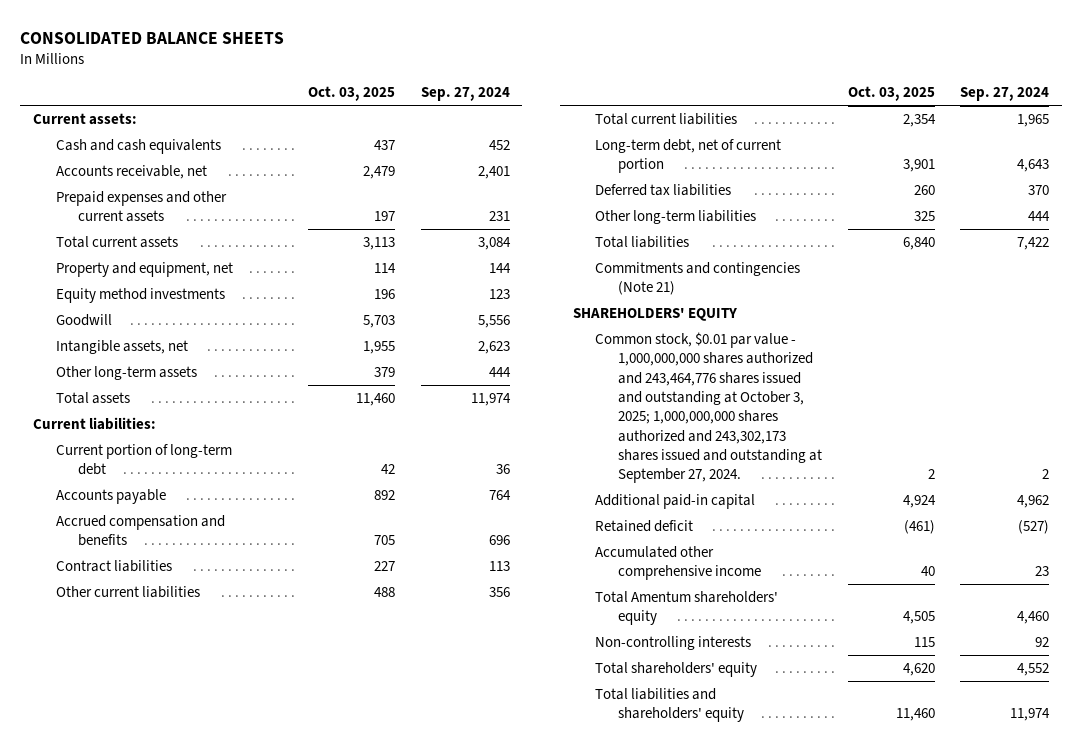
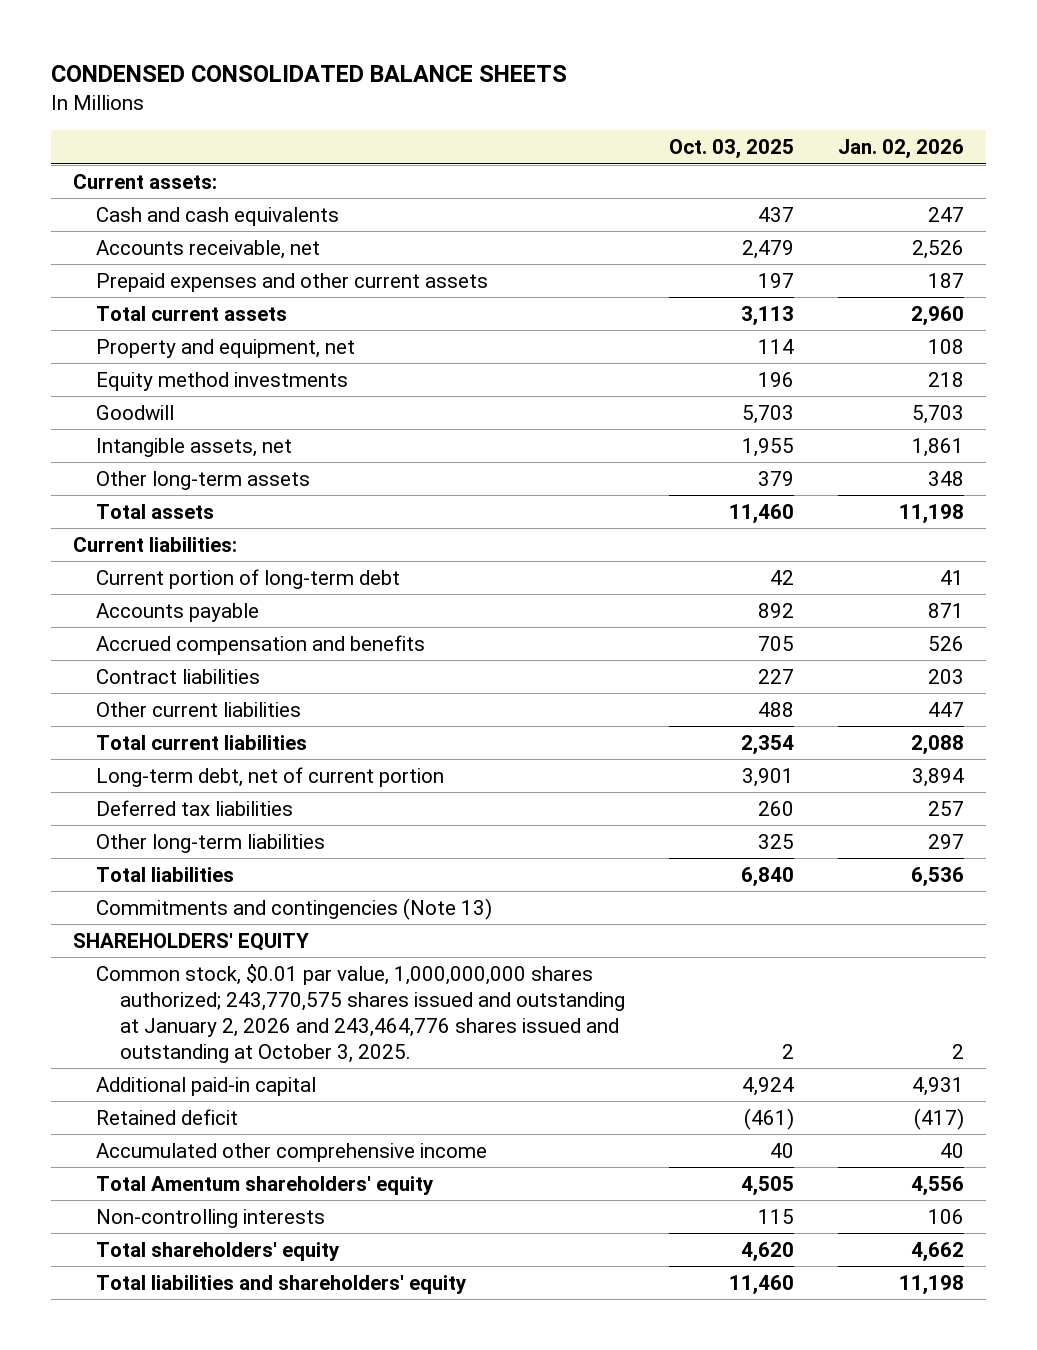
[20,31,285,44] CONSOLIDATED BALANCE SHEETS -> [50,65,567,83] CONDENSED CONSOLIDATED BALANCE SHEETS
[420,86,510,101] Sep. 27, 2024 -> none
none -> [837,139,964,160] Jan. 02, 2026
[595,262,801,296] Commitments and contingencies (Note 21) -> [96,897,493,920] Commitments and contingencies (Note 13)
[595,332,823,484] Common stock, $0.01 par value - 1,000,000,000 shares authorized and 243,464,776 shares issued and outstanding at October 3, 2025; 1,000,000,000 shares authorized and 243,302,173 shares issued and outstanding at September 27, 2024. -> [96,963,625,1063] Common stock, $0.01 par value, 1,000,000,000 shares authorized; 243,770,575 shares issued and outstanding at January 2, 2026 and 243,464,776 shares issued and outstanding at October 3, 2025.

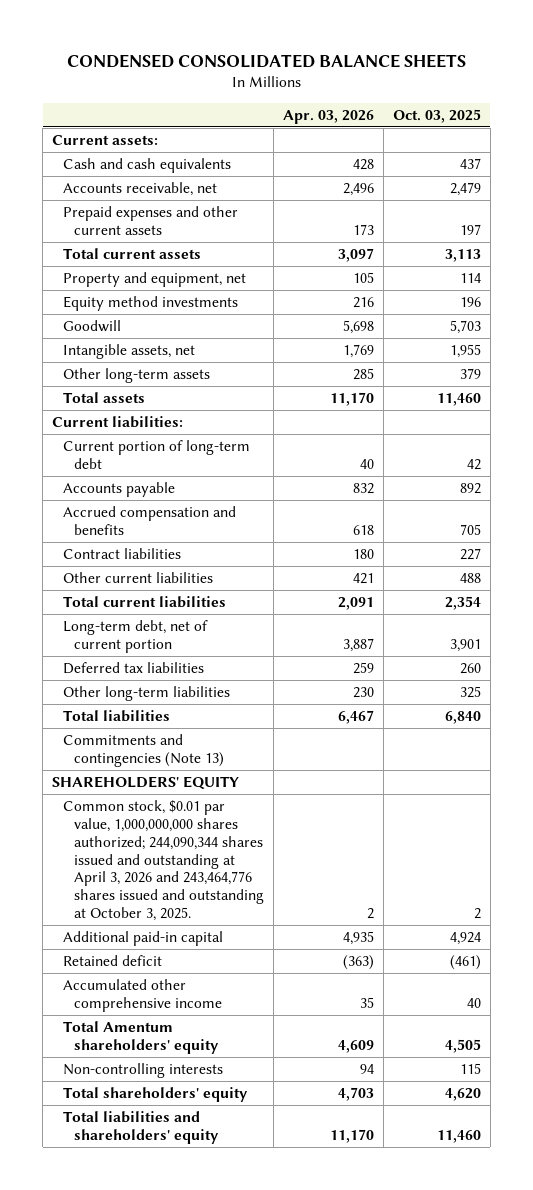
[837,139,964,160] Jan. 02, 2026 -> none
none -> [283,109,375,124] Apr. 03, 2026
[96,963,625,1063] Common stock, $0.01 par value, 1,000,000,000 shares authorized; 243,770,575 shares issued and outstanding at January 2, 2026 and 243,464,776 shares issued and outstanding at October 3, 2025. -> [63,800,265,922] Common stock, $0.01 par value, 1,000,000,000 shares authorized; 244,090,344 shares issued and outstanding at April 3, 2026 and 243,464,776 shares issued and outstanding at October 3, 2025.

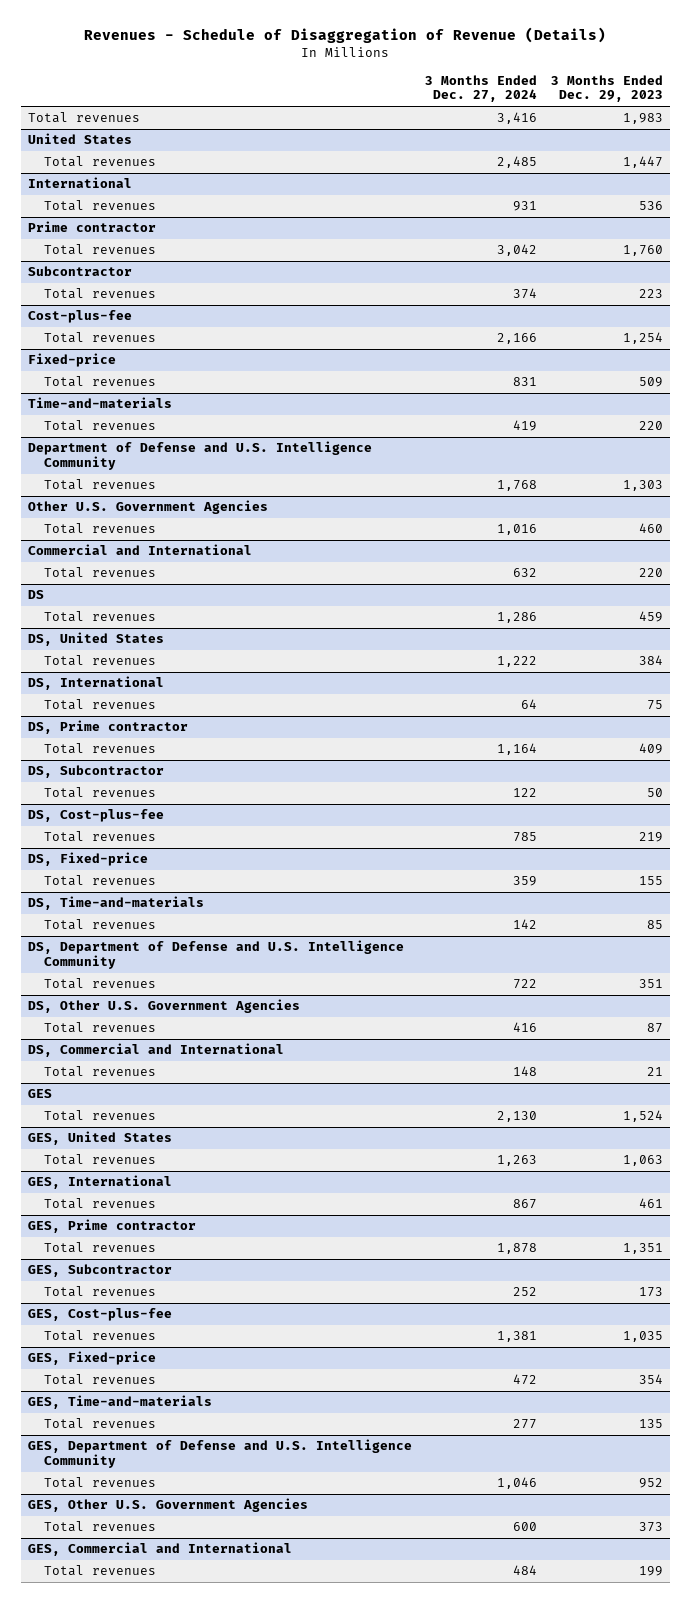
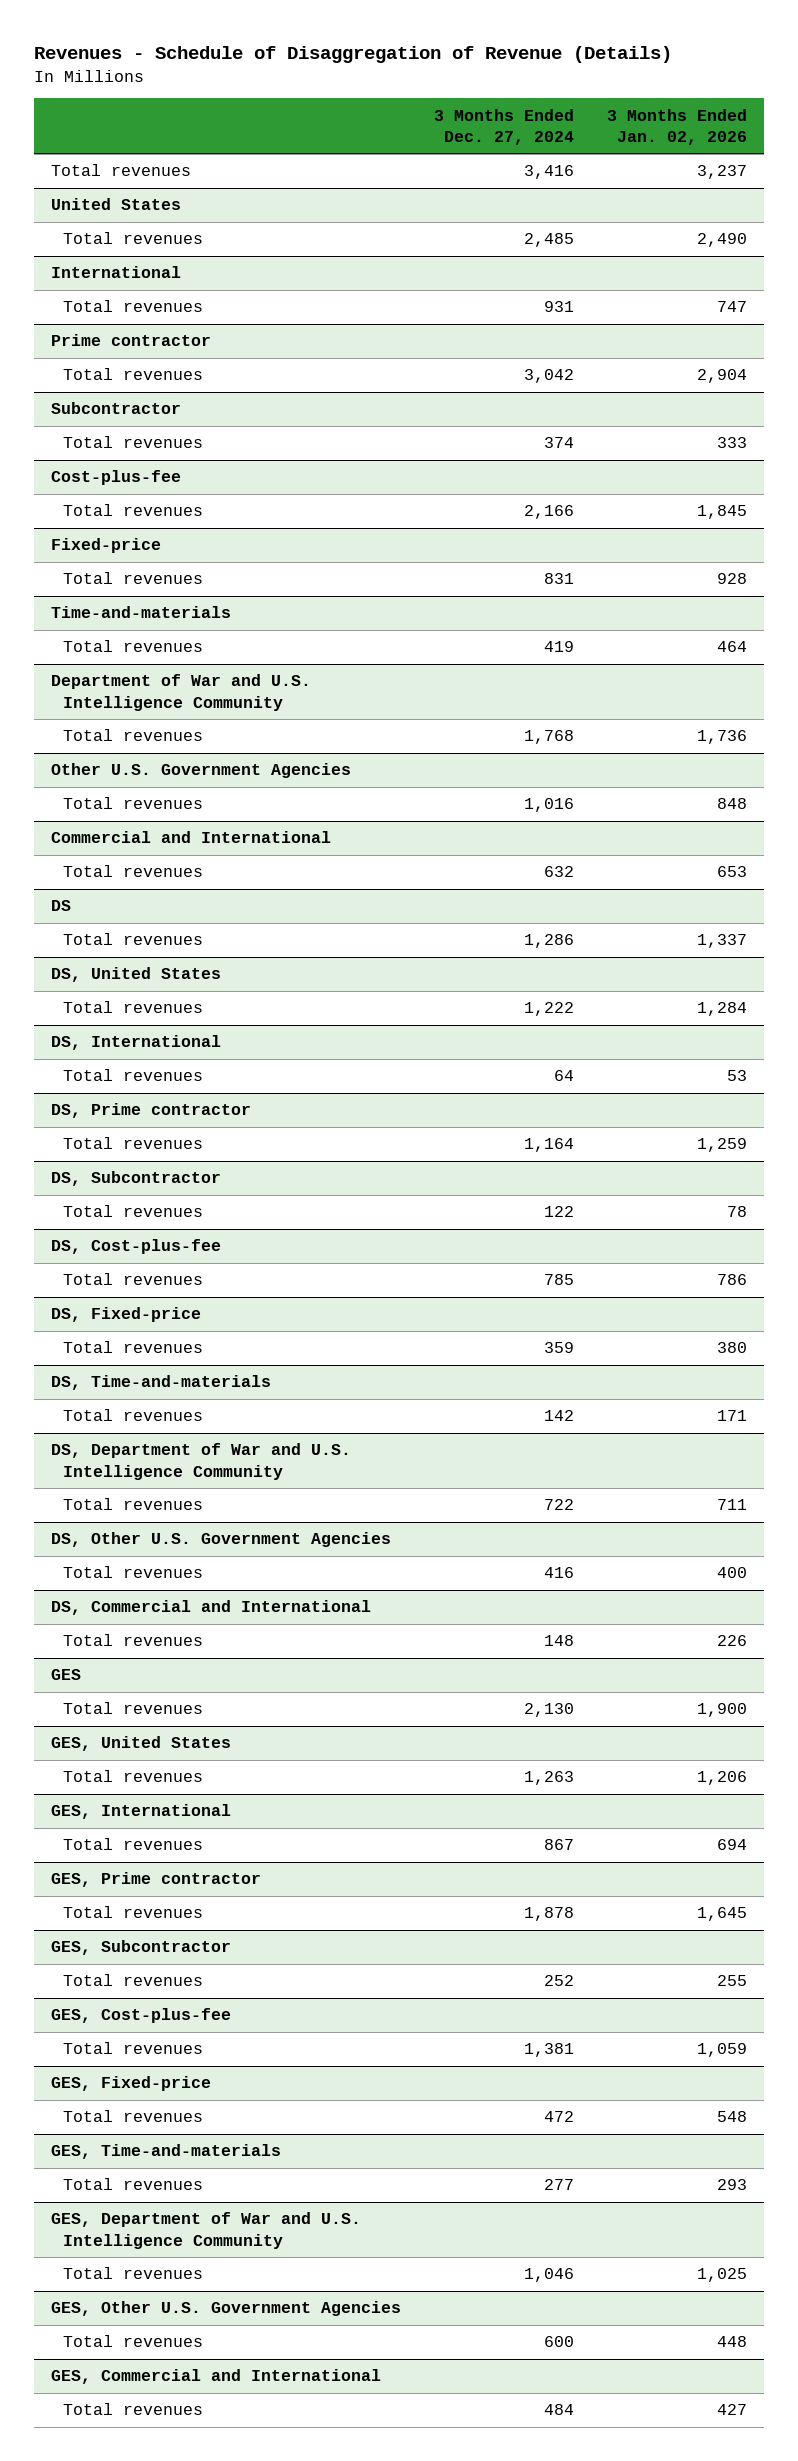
[550,74,663,103] 3 Months Ended Dec. 29, 2023 -> none
none -> [607,108,748,145] 3 Months Ended Jan. 02, 2026
[27,441,372,471] Department of Defense and U.S. Intelligence Community -> [50,674,311,711] Department of War and U.S. Intelligence Community
[27,940,404,970] DS, Department of Defense and U.S. Intelligence Community -> [50,1443,351,1480] DS, Department of War and U.S. Intelligence Community
[27,1439,412,1469] GES, Department of Defense and U.S. Intelligence Community -> [50,2212,361,2249] GES, Department of War and U.S. Intelligence Community

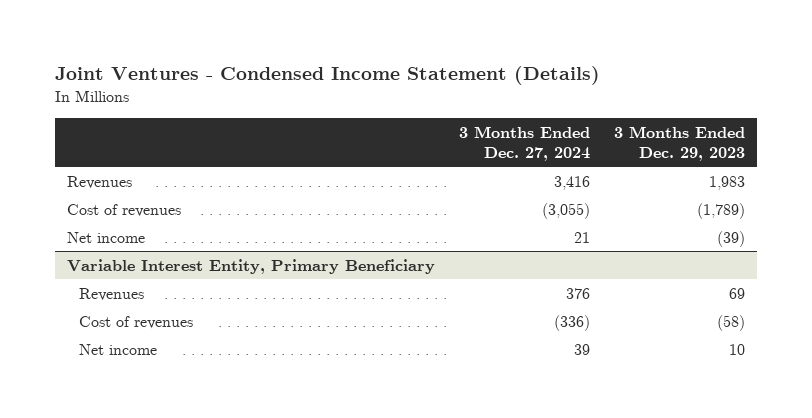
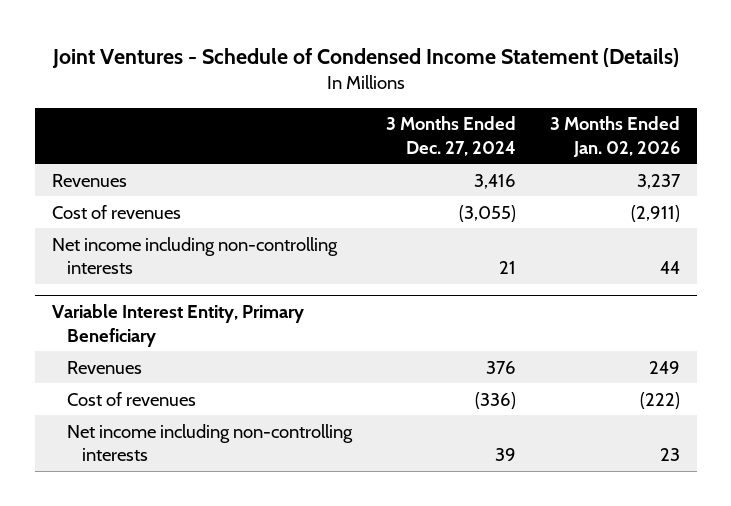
[55,66,601,86] Joint Ventures - Condensed Income Statement (Details) -> [51,47,679,68] Joint Ventures - Schedule of Condensed Income Statement (Details)
[613,126,745,161] 3 Months Ended Dec. 29, 2023 -> none
none -> [549,116,680,157] 3 Months Ended Jan. 02, 2026
[67,231,146,243] Net income -> [51,236,338,274] Net income including non-controlling interests
[78,343,157,355] Net income -> [66,423,353,461] Net income including non-controlling interests

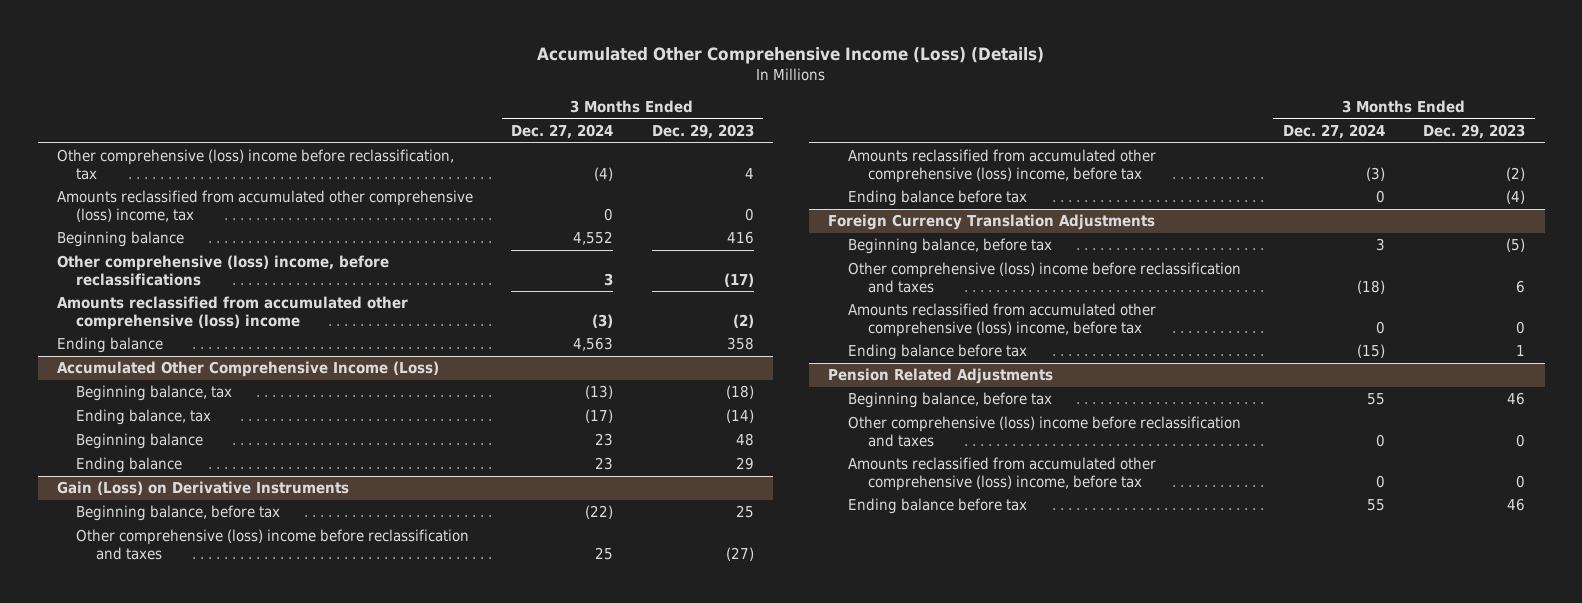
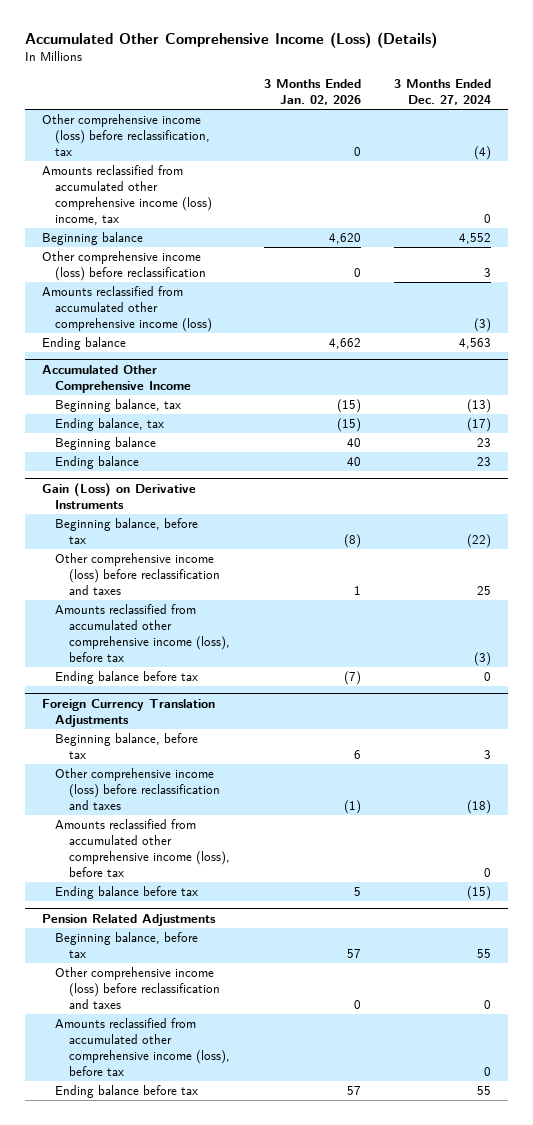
[651,123,754,139] Dec. 29, 2023 -> none
none -> [263,79,361,105] 3 Months Ended Jan. 02, 2026
[56,149,454,180] Other comprehensive (loss) income before reclassification, tax -> [41,113,211,156] Other comprehensive income (loss) before reclassification, tax
[56,190,473,222] Amounts reclassified from accumulated other comprehensive (loss) income, tax -> [41,164,213,225] Amounts reclassified from accumulated other comprehensive income (loss) income, tax
[56,255,389,286] Other comprehensive (loss) income, before reclassifications -> [41,250,207,281] Other comprehensive income (loss) before reclassification
[56,296,408,330] Amounts reclassified from accumulated other comprehensive (loss) income -> [41,285,213,332] Amounts reclassified from accumulated other comprehensive income (loss)
[56,361,439,378] Accumulated Other Comprehensive Income (Loss) -> [41,364,192,393] Accumulated Other Comprehensive Income
[76,529,470,560] Other comprehensive (loss) income before reclassification and taxes -> [55,552,221,595] Other comprehensive income (loss) before reclassification and taxes
[848,149,1157,183] Amounts reclassified from accumulated other comprehensive (loss) income, before tax -> [55,603,231,662] Amounts reclassified from accumulated other comprehensive income (loss), before tax
[848,262,1242,293] Other comprehensive (loss) income before reclassification and taxes -> [55,767,221,810] Other comprehensive income (loss) before reclassification and taxes
[848,303,1157,337] Amounts reclassified from accumulated other comprehensive (loss) income, before tax -> [55,818,231,877] Amounts reclassified from accumulated other comprehensive income (loss), before tax
[848,416,1242,447] Other comprehensive (loss) income before reclassification and taxes -> [55,966,221,1009] Other comprehensive income (loss) before reclassification and taxes
[848,457,1157,491] Amounts reclassified from accumulated other comprehensive (loss) income, before tax -> [55,1017,231,1076] Amounts reclassified from accumulated other comprehensive income (loss), before tax

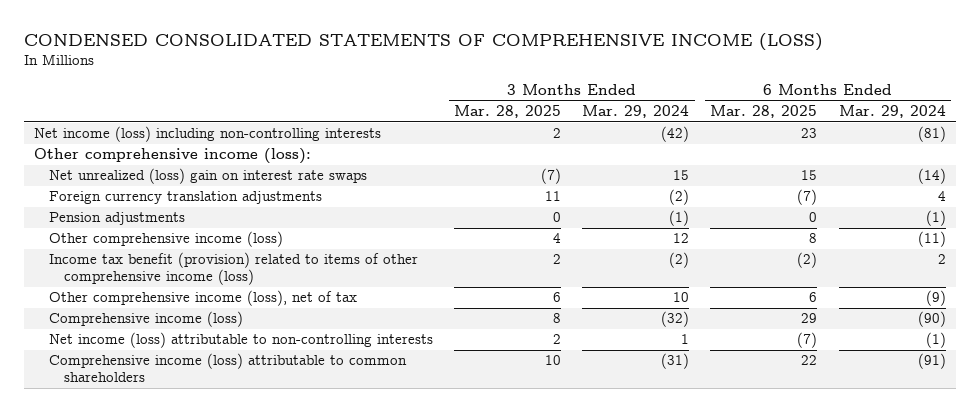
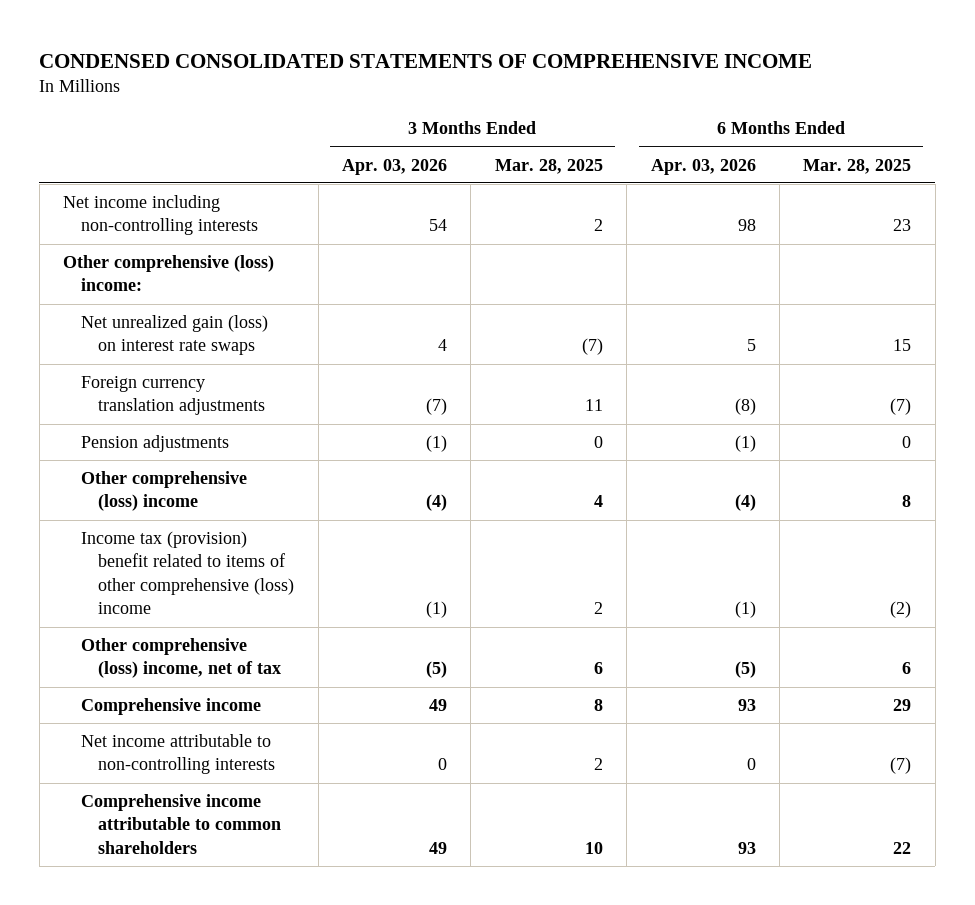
[23,32,823,51] CONDENSED CONSOLIDATED STATEMENTS OF COMPREHENSIVE INCOME (LOSS) -> [39,53,813,68] CONDENSED CONSOLIDATED STATEMENTS OF COMPREHENSIVE INCOME
[582,105,690,119] Mar. 29, 2024 -> none
[838,105,946,119] Mar. 29, 2024 -> none
none -> [342,158,448,175] Apr. 03, 2026
none -> [650,158,756,175] Apr. 03, 2026
[34,126,382,143] Net income (loss) including non-controlling interests -> [63,195,258,236] Net income including non-controlling interests
[34,148,312,165] Other comprehensive income (loss): -> [63,255,275,292] Other comprehensive (loss) income:
[48,168,367,185] Net unrealized (loss) gain on interest rate swaps -> [80,315,268,356] Net unrealized gain (loss) on interest rate swaps
[48,231,283,248] Other comprehensive income (loss) -> [80,471,247,512] Other comprehensive (loss) income
[48,252,418,286] Income tax benefit (provision) related to items of other comprehensive income (loss) -> [80,531,295,615] Income tax (provision) benefit related to items of other comprehensive (loss) income
[48,290,357,307] Other comprehensive income (loss), net of tax -> [80,638,282,679] Other comprehensive (loss) income, net of tax
[48,311,243,328] Comprehensive income (loss) -> [80,698,261,716] Comprehensive income
[48,332,433,349] Net income (loss) attributable to non-controlling interests -> [80,734,276,775] Net income attributable to non-controlling interests
[48,353,407,383] Comprehensive income (loss) attributable to common shareholders -> [80,794,282,854] Comprehensive income attributable to common shareholders

